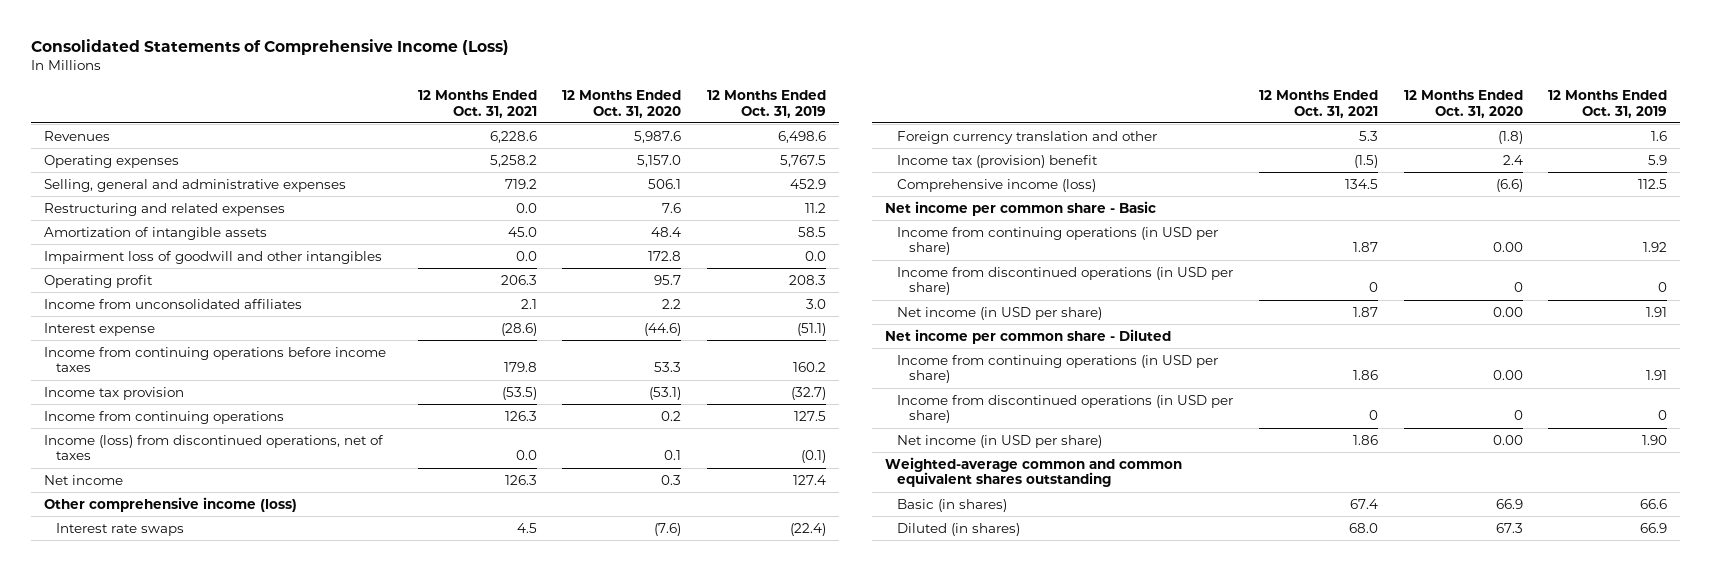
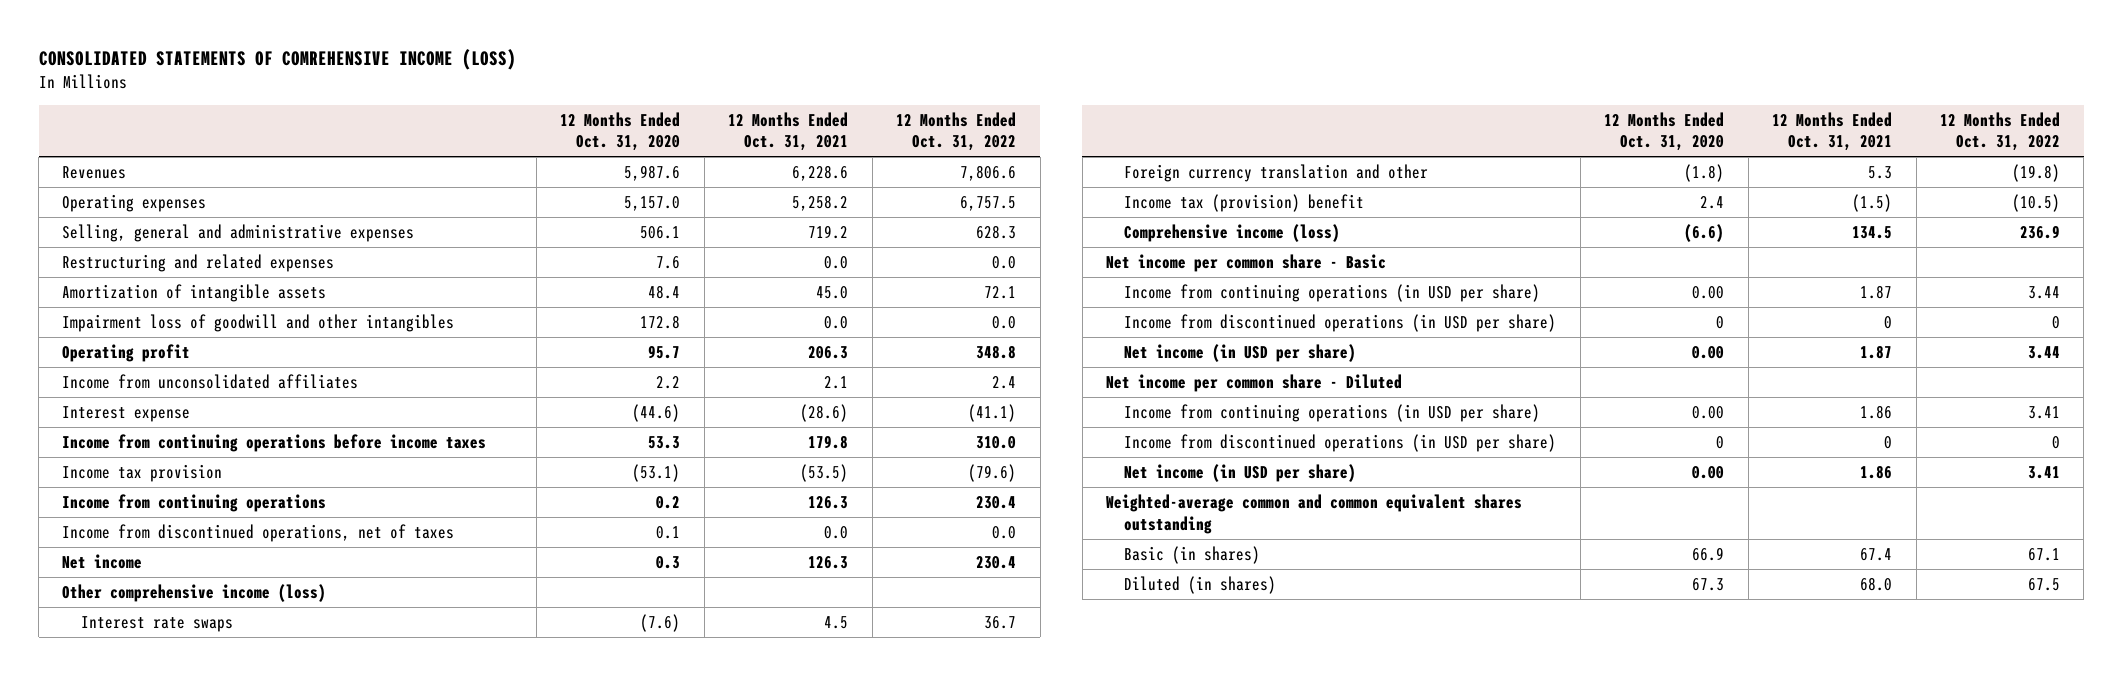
[31,38,510,55] Consolidated Statements of Comprehensive Income (Loss) -> [38,48,516,70] CONSOLIDATED STATEMENTS OF COMREHENSIVE INCOME (LOSS)
[707,89,827,118] 12 Months Ended Oct. 31, 2019 -> none
none -> [896,111,1017,152] 12 Months Ended Oct. 31, 2022
[44,434,385,461] Income (loss) from discontinued operations, net of taxes -> [62,523,455,542] Income from discontinued operations, net of taxes

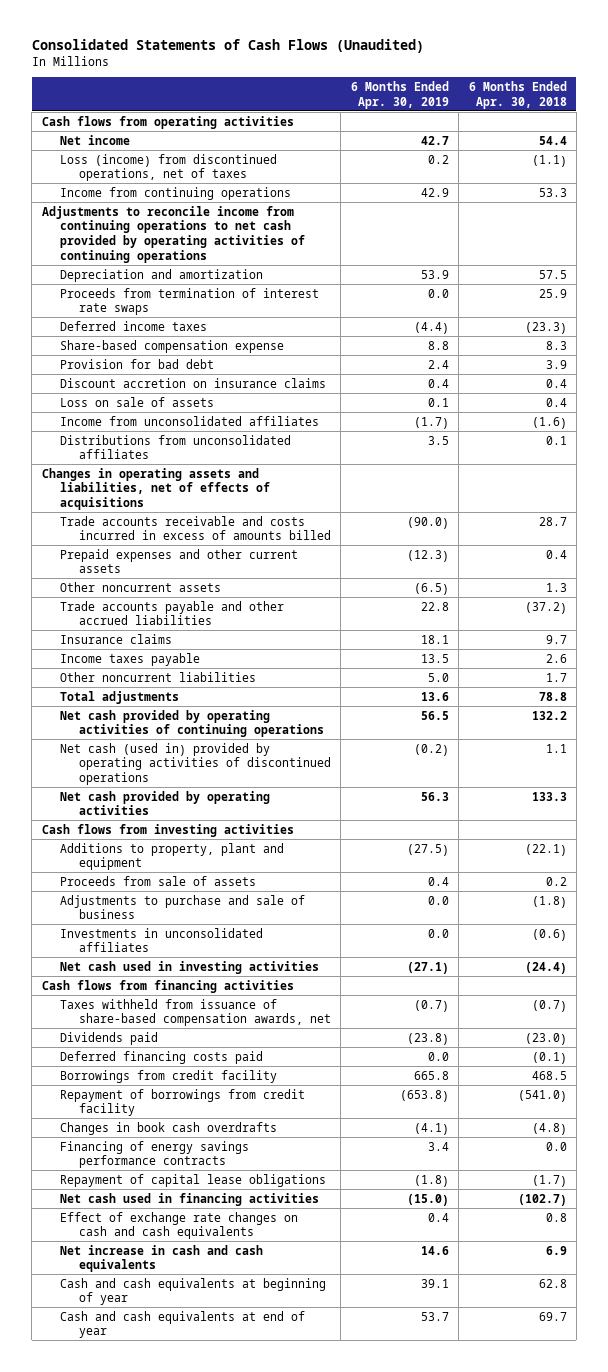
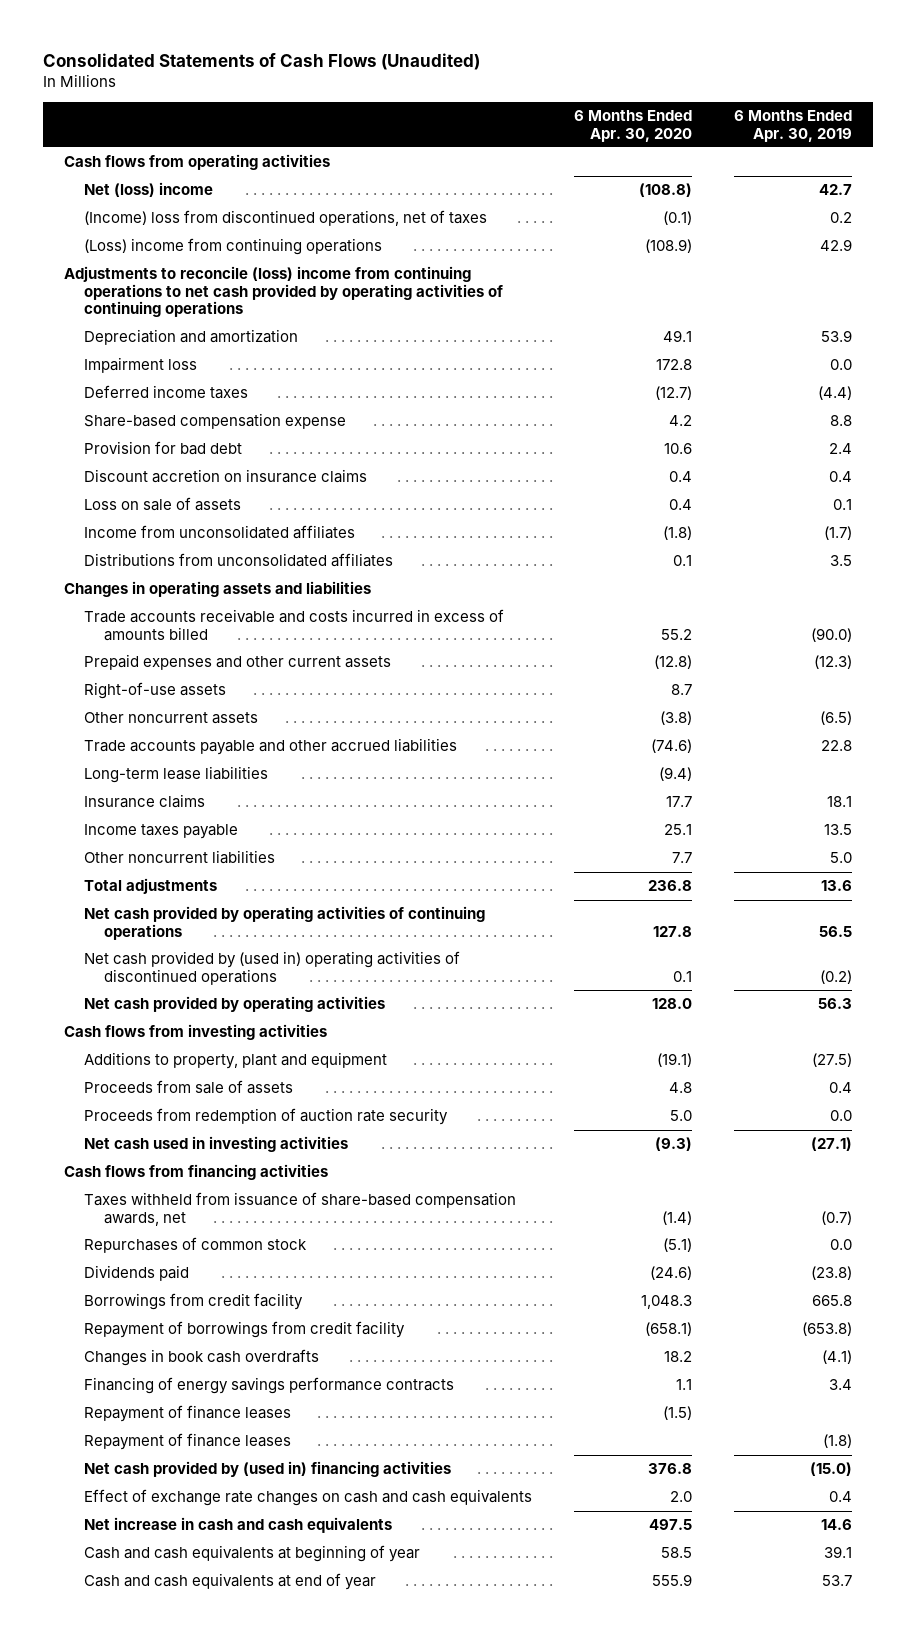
[468,80,567,109] 6 Months Ended Apr. 30, 2018 -> none
none -> [574,109,693,142] 6 Months Ended Apr. 30, 2020
[60,134,131,145] Net income -> [84,182,214,198] Net (loss) income
[60,153,278,182] Loss (income) from discontinued operations, net of taxes -> [84,210,488,227] (Income) loss from discontinued operations, net of taxes
[60,186,292,200] Income from continuing operations -> [84,238,383,256] (Loss) income from continuing operations
[41,205,306,263] Adjustments to reconcile income from continuing operations to net cash provided by operating activities of continuing operations -> [64,266,504,318] Adjustments to reconcile (loss) income from continuing operations to net cash provided by operating activities of continuing operations
[60,287,320,316] Proceeds from termination of interest rate swaps -> none
none -> [84,357,198,374] Impairment loss
[41,467,271,510] Changes in operating assets and liabilities, net of effects of acquisitions -> [64,581,372,598] Changes in operating assets and liabilities
none -> [84,682,227,700] Right-of-use assets
none -> [84,766,269,784] Long-term lease liabilities
[60,742,331,785] Net cash (used in) provided by operating activities of discontinued operations -> [84,951,461,985] Net cash provided by (used in) operating activities of discontinued operations
[60,894,306,920] Adjustments to purchase and sale of business -> none
[60,927,264,953] Investments in unconsolidated affiliates -> none
none -> [84,1108,449,1126] Proceeds from redemption of auction rate security
none -> [84,1237,308,1254] Repurchases of common stock
[60,1050,264,1064] Deferred financing costs paid -> none
none -> [84,1405,292,1423] Repayment of finance leases
[60,1173,327,1187] Repayment of capital lease obligations -> [84,1433,292,1451] Repayment of finance leases
[60,1192,320,1206] Net cash used in financing activities -> [84,1461,452,1478] Net cash provided by (used in) financing activities

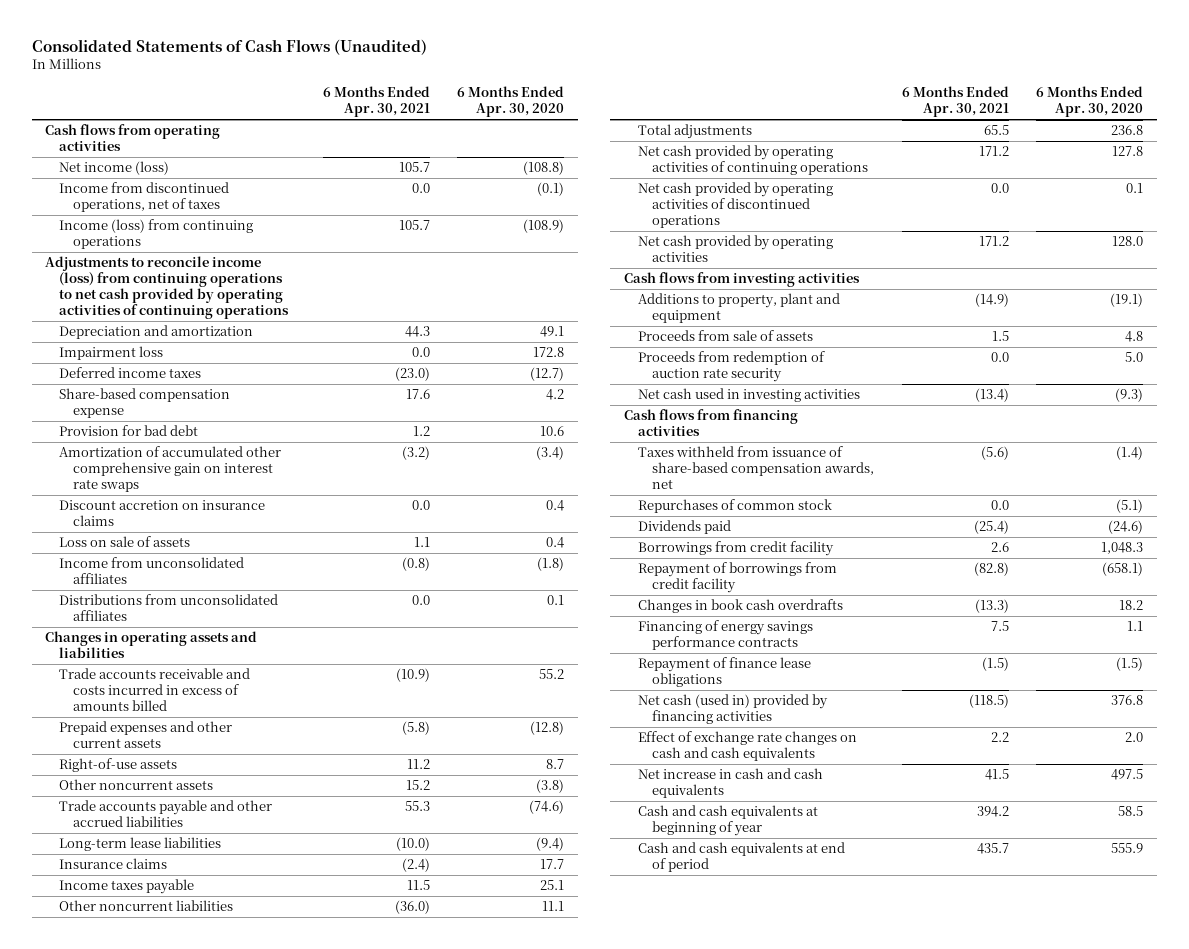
[734,109,853,142] 6 Months Ended Apr. 30, 2019 -> none
none -> [322,86,430,118] 6 Months Ended Apr. 30, 2021
[84,182,214,198] Net (loss) income -> [59,161,170,176] Net income (loss)
[84,210,488,227] (Income) loss from discontinued operations, net of taxes -> [59,182,230,213] Income from discontinued operations, net of taxes
[84,238,383,256] (Loss) income from continuing operations -> [59,219,254,250] Income (loss) from continuing operations
[64,266,504,318] Adjustments to reconcile (loss) income from continuing operations to net cash provided by operating activities of continuing operations -> [45,256,290,320] Adjustments to reconcile income (loss) from continuing operations to net cash provided by operating activities of continuing operations
none -> [59,446,282,493] Amortization of accumulated other comprehensive gain on interest rate swaps
[672,852,693,864] 7.7 -> [542,901,565,912] 11.1
[84,951,461,985] Net cash provided by (used in) operating activities of discontinued operations -> [638,182,834,229] Net cash provided by operating activities of discontinued operations
[84,1433,292,1451] Repayment of finance leases -> none
[84,1405,292,1423] Repayment of finance leases -> [638,657,812,688] Repayment of finance lease obligations
[84,1461,452,1478] Net cash provided by (used in) financing activities -> [638,694,829,725] Net cash (used in) provided by financing activities
[84,1573,377,1591] Cash and cash equivalents at end of year -> [638,842,846,873] Cash and cash equivalents at end of period

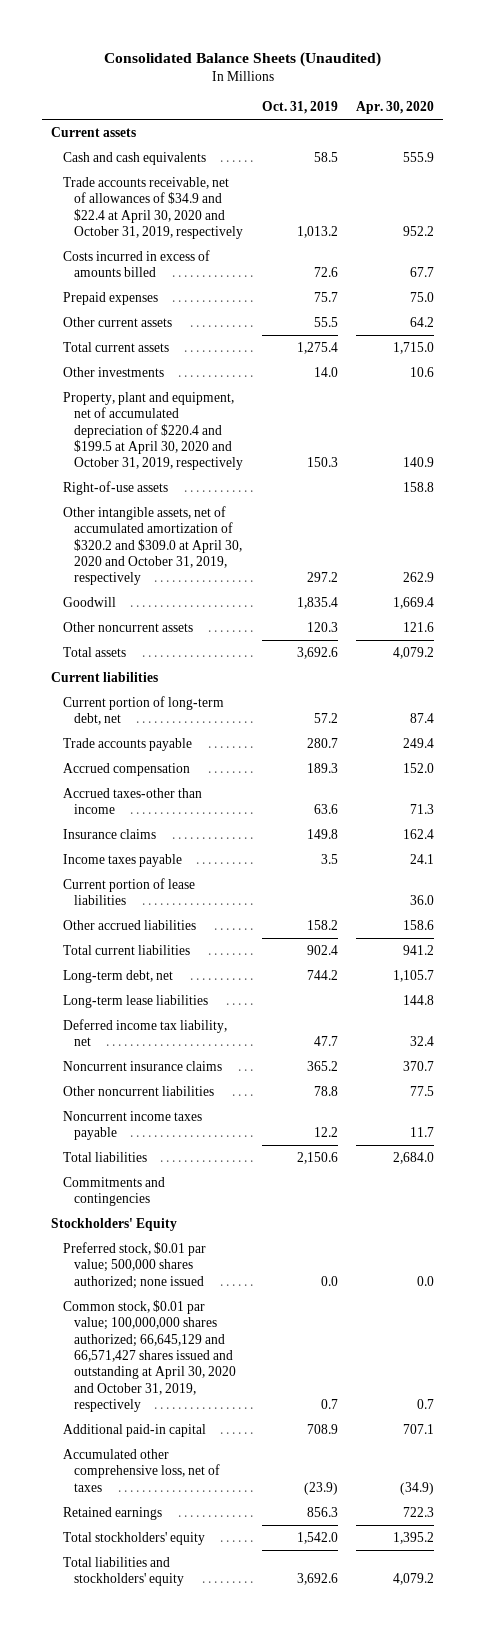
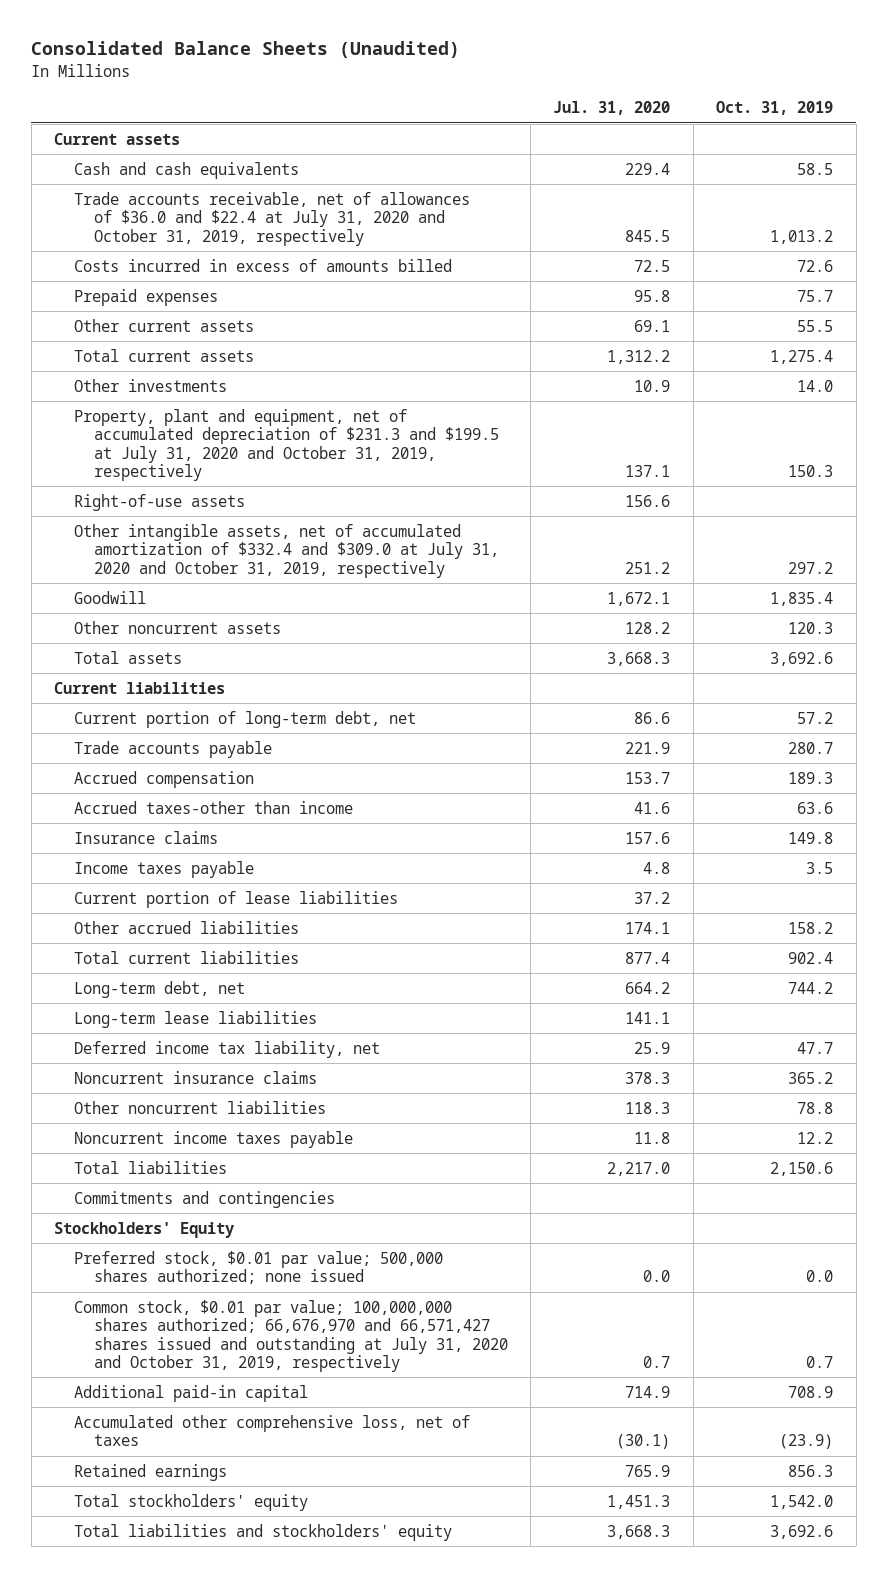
[356,101,435,115] Apr. 30, 2020 -> none
none -> [553,101,671,116] Jul. 31, 2020
[62,176,244,239] Trade accounts receivable, net of allowances of $34.9 and $22.4 at April 30, 2020 and October 31, 2019, respectively -> [73,191,470,246] Trade accounts receivable, net of allowances of $36.0 and $22.4 at July 31, 2020 and October 31, 2019, respectively
[62,391,244,471] Property, plant and equipment, net of accumulated depreciation of $220.4 and $199.5 at April 30, 2020 and October 31, 2019, respectively -> [73,408,499,482] Property, plant and equipment, net of accumulated depreciation of $231.3 and $199.5 at July 31, 2020 and October 31, 2019, respectively
[62,505,243,586] Other intangible assets, net of accumulated amortization of $320.2 and $309.0 at April 30, 2020 and October 31, 2019, respectively -> [73,523,499,578] Other intangible assets, net of accumulated amortization of $332.4 and $309.0 at July 31, 2020 and October 31, 2019, respectively
[62,1299,237,1412] Common stock, $0.01 par value; 100,000,000 shares authorized; 66,645,129 and 66,571,427 shares issued and outstanding at April 30, 2020 and October 31, 2019, respectively -> [73,1299,508,1373] Common stock, $0.01 par value; 100,000,000 shares authorized; 66,676,970 and 66,571,427 shares issued and outstanding at July 31, 2020 and October 31, 2019, respectively

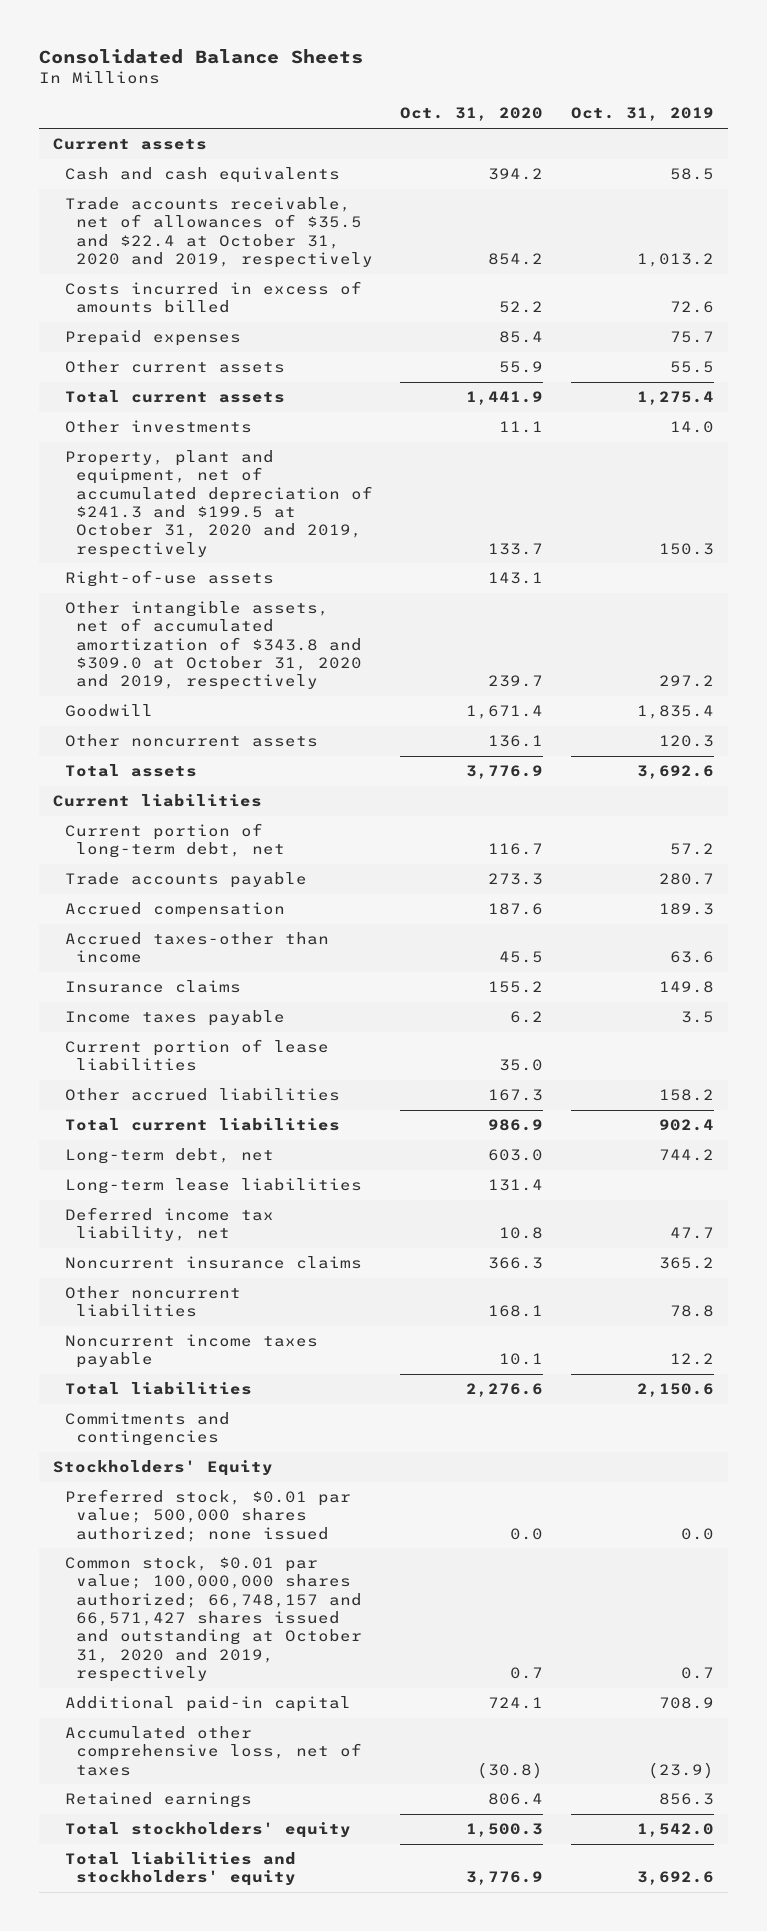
[31,41,461,59] Consolidated Balance Sheets (Unaudited) -> [39,48,364,64] Consolidated Balance Sheets
[553,101,671,116] Jul. 31, 2020 -> none
none -> [400,107,544,122] Oct. 31, 2020
[73,191,470,246] Trade accounts receivable, net of allowances of $36.0 and $22.4 at July 31, 2020 and October 31, 2019, respectively -> [64,197,373,269] Trade accounts receivable, net of allowances of $35.5 and $22.4 at October 31, 2020 and 2019, respectively
[73,408,499,482] Property, plant and equipment, net of accumulated depreciation of $231.3 and $199.5 at July 31, 2020 and October 31, 2019, respectively -> [64,450,373,558] Property, plant and equipment, net of accumulated depreciation of $241.3 and $199.5 at October 31, 2020 and 2019, respectively
[73,523,499,578] Other intangible assets, net of accumulated amortization of $332.4 and $309.0 at July 31, 2020 and October 31, 2019, respectively -> [64,601,362,691] Other intangible assets, net of accumulated amortization of $343.8 and $309.0 at October 31, 2020 and 2019, respectively
[73,1299,508,1373] Common stock, $0.01 par value; 100,000,000 shares authorized; 66,676,970 and 66,571,427 shares issued and outstanding at July 31, 2020 and October 31, 2019, respectively -> [64,1556,362,1683] Common stock, $0.01 par value; 100,000,000 shares authorized; 66,748,157 and 66,571,427 shares issued and outstanding at October 31, 2020 and 2019, respectively

